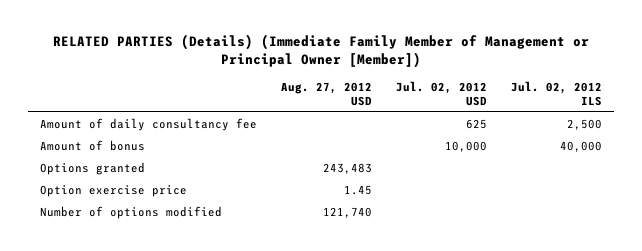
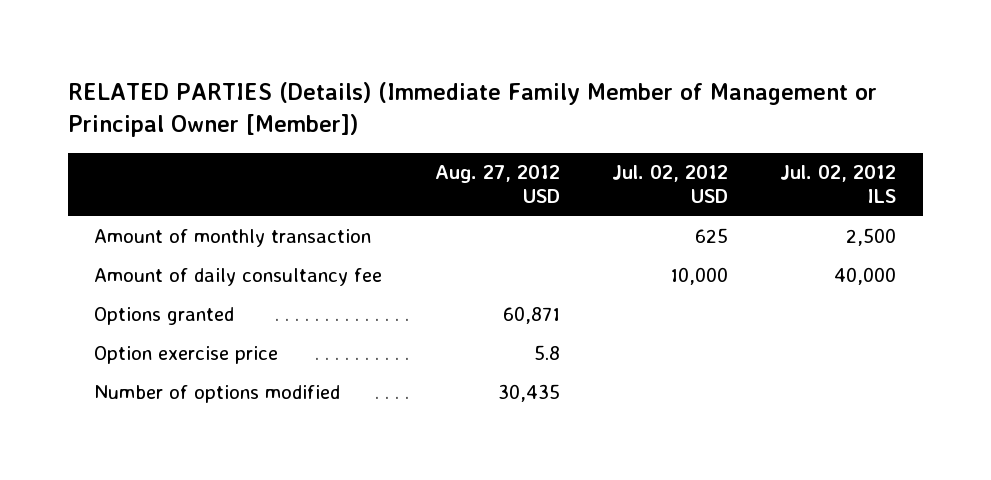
[39,139,145,151] Amount of bonus -> none
none -> [94,229,372,248] Amount of monthly transaction
[466,118,488,129] 625 -> [670,267,729,286] 10,000
[567,118,603,130] 2,500 -> [834,267,897,286] 40,000
[322,162,372,174] 243,483 -> [502,306,560,325] 60,871
[343,184,372,195] 1.45 -> [533,345,560,361] 5.8
[322,206,372,218] 121,740 -> [497,384,560,403] 30,435

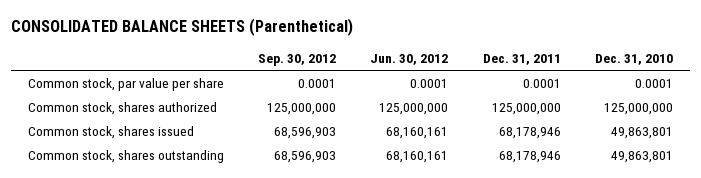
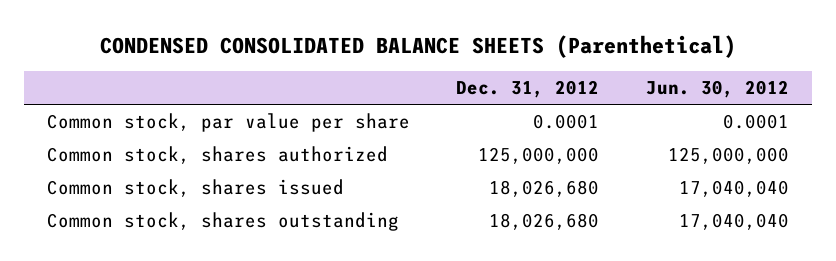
[11,18,354,37] CONSOLIDATED BALANCE SHEETS (Parenthetical) -> [99,34,736,58] CONDENSED CONSOLIDATED BALANCE SHEETS (Parenthetical)
[258,53,337,66] Sep. 30, 2012 -> none
[482,53,561,65] Dec. 31, 2011 -> none
[594,53,673,65] Dec. 31, 2010 -> none
none -> [456,80,600,99] Dec. 31, 2012
[386,126,449,139] 68,160,161 -> [678,180,789,198] 17,040,040
[386,150,449,163] 68,160,161 -> [678,213,789,231] 17,040,040

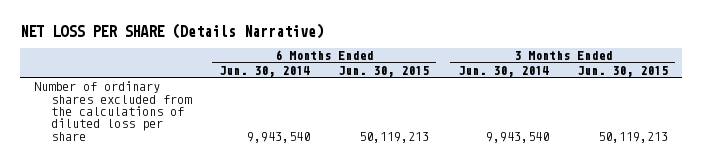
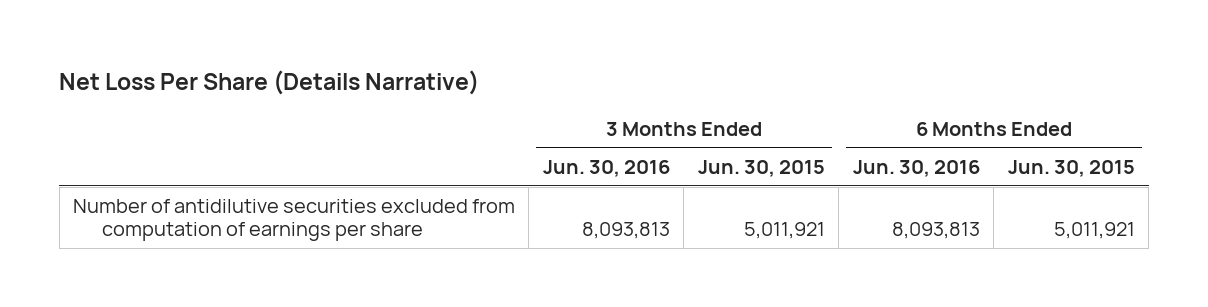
[20,22,325,39] NET LOSS PER SHARE (Details Narrative) -> [59,69,480,95] Net Loss Per Share (Details Narrative)
[219,66,311,78] Jun. 30, 2014 -> none
[457,66,549,78] Jun. 30, 2014 -> none
none -> [542,159,670,177] Jun. 30, 2016
none -> [852,159,980,177] Jun. 30, 2016
[34,81,192,141] Number of ordinary shares excluded from the calculations of diluted loss per share -> [72,199,515,242] Number of antidilutive securities excluded from computation of earnings per share
[359,131,430,143] 50,119,213 -> [1053,222,1135,240] 5,011,921
[597,131,668,143] 50,119,213 -> [743,222,825,240] 5,011,921

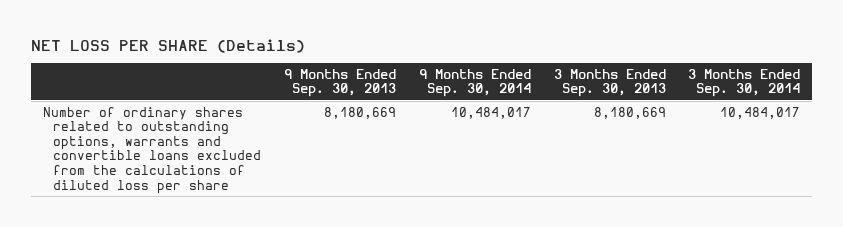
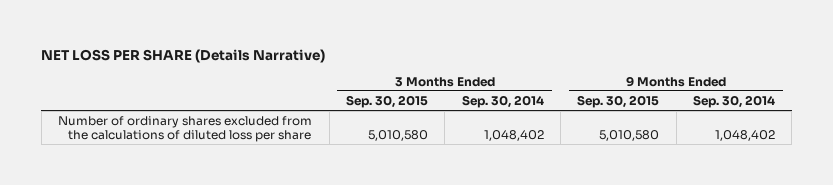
[31,38,306,53] NET LOSS PER SHARE (Details) -> [41,48,326,63] NET LOSS PER SHARE (Details Narrative)
[283,68,396,98] 9 Months Ended Sep. 30, 2013 -> none
[553,68,666,98] 3 Months Ended Sep. 30, 2013 -> none
none -> [345,94,428,108] Sep. 30, 2015
none -> [577,94,660,108] Sep. 30, 2015
[42,106,261,194] Number of ordinary shares related to outstanding options, warrants and convertible loans excluded from the calculations of diluted loss per share -> [58,115,313,142] Number of ordinary shares excluded from the calculations of diluted loss per share
[450,106,531,119] 10,484,017 -> [715,129,776,141] 1,048,402
[720,106,801,119] 10,484,017 -> [483,129,544,141] 1,048,402

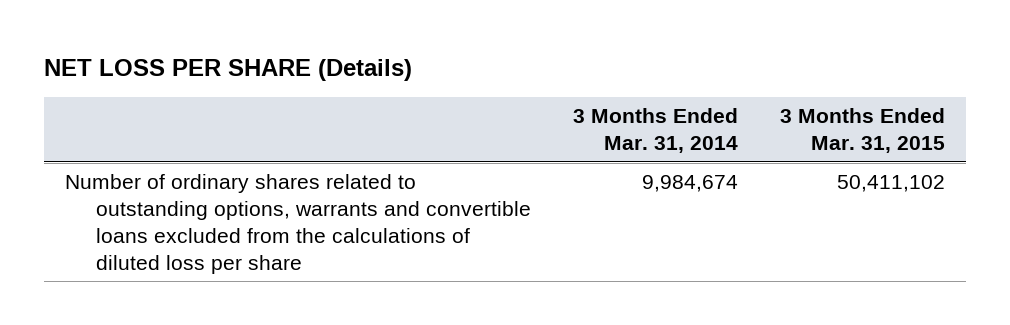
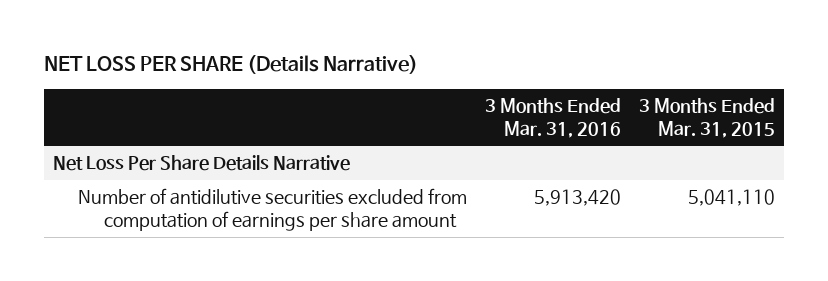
[43,59,412,82] NET LOSS PER SHARE (Details) -> [44,55,419,75] NET LOSS PER SHARE (Details Narrative)
[572,108,738,154] 3 Months Ended Mar. 31, 2014 -> none
none -> [484,97,621,138] 3 Months Ended Mar. 31, 2016
none -> [52,155,350,172] Net Loss Per Share Details Narrative
[64,174,531,274] Number of ordinary shares related to outstanding options, warrants and convertible loans excluded from the calculations of diluted loss per share -> [78,188,468,231] Number of antidilutive securities excluded from computation of earnings per share amount
[837,175,946,193] 50,411,102 -> [687,189,775,207] 5,041,110

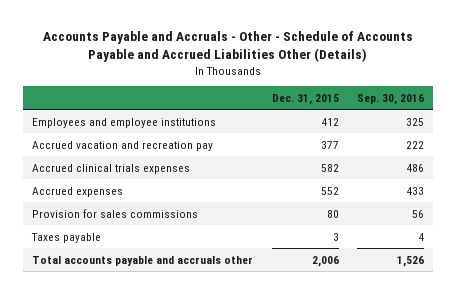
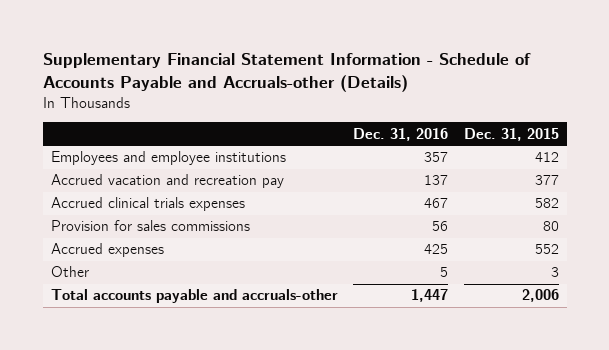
[43,31,414,63] Accounts Payable and Accruals - Other - Schedule of Accounts Payable and Accrued Liabilities Other (Details) -> [42,53,531,92] Supplementary Financial Statement Information - Schedule of Accounts Payable and Accruals-other (Details)
[356,93,424,105] Sep. 30, 2016 -> none
none -> [353,127,449,141] Dec. 31, 2016
[32,186,124,197] Accrued expenses -> [50,243,164,258] Accrued expenses
[31,232,102,243] Taxes payable -> [50,266,89,278] Other
[32,255,254,266] Total accounts payable and accruals other -> [50,289,338,304] Total accounts payable and accruals-other

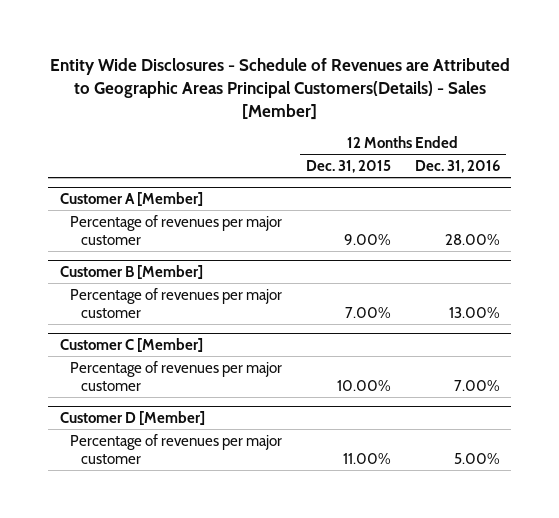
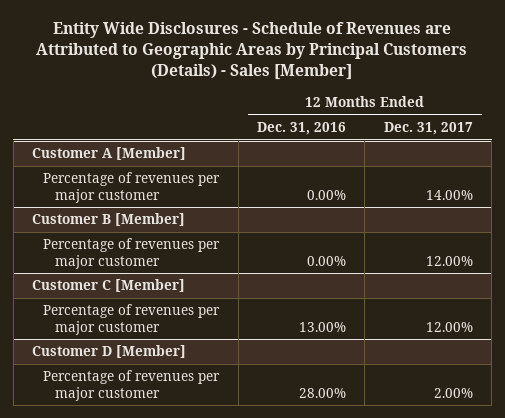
[49,57,510,120] Entity Wide Disclosures - Schedule of Revenues are Attributed to Geographic Areas Principal Customers(Details) - Sales [Member] -> [36,21,468,80] Entity Wide Disclosures - Schedule of Revenues are Attributed to Geographic Areas by Principal Customers (Details) - Sales [Member]
[305,159,391,173] Dec. 31, 2015 -> none
none -> [383,122,473,136] Dec. 31, 2017
[444,233,500,245] 28.00% -> [306,189,346,200] 0.00%
[448,306,500,318] 13.00% -> [306,255,346,266] 0.00%
[453,379,500,391] 7.00% -> [298,321,346,332] 13.00%
[453,452,500,464] 5.00% -> [298,387,346,398] 28.00%

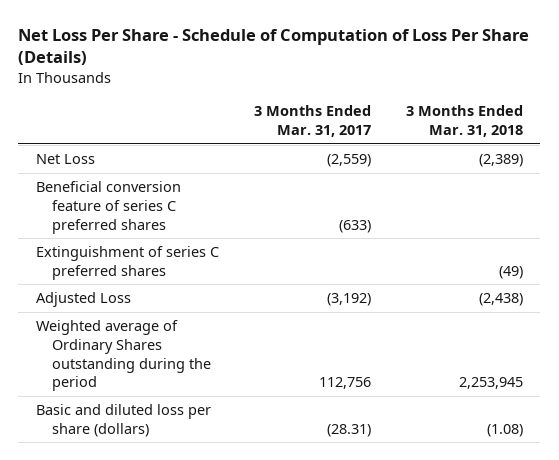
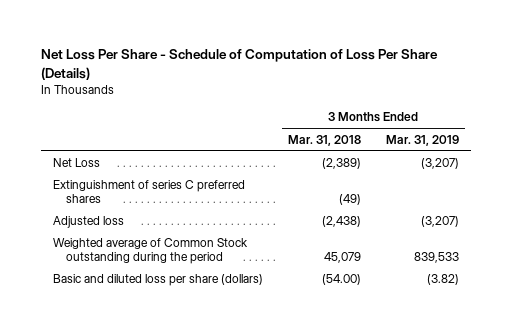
[253,105,371,138] 3 Months Ended Mar. 31, 2017 -> none
none -> [385,134,459,146] Mar. 31, 2019
[35,180,181,234] Beneficial conversion feature of series C preferred shares -> none
[35,291,131,307] Adjusted Loss -> [53,215,125,228] Adjusted loss
[35,319,212,392] Weighted average of Ordinary Shares outstanding during the period -> [53,237,249,264] Weighted average of Common Stock outstanding during the period
[458,377,523,390] 2,253,945 -> [323,251,361,263] 45,079
[486,423,523,437] (1.08) -> [321,273,361,285] (54.00)

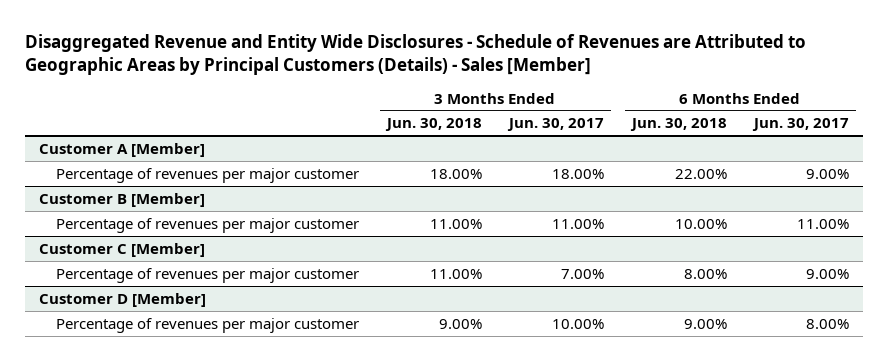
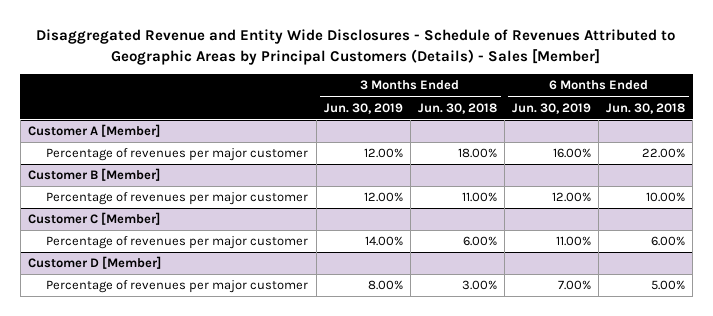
[24,33,806,75] Disaggregated Revenue and Entity Wide Disclosures - Schedule of Revenues are Attributed to Geographic Areas by Principal Customers (Details) - Sales [Member] -> [36,29,676,65] Disaggregated Revenue and Entity Wide Disclosures - Schedule of Revenues Attributed to Geographic Areas by Principal Customers (Details) - Sales [Member]
[507,118,605,132] Jun. 30, 2017 -> none
[751,118,849,132] Jun. 30, 2017 -> none
none -> [323,102,403,114] Jun. 30, 2019
none -> [512,102,592,114] Jun. 30, 2019
[429,268,482,279] 11.00% -> [462,236,497,247] 6.00%
[683,268,727,279] 8.00% -> [651,236,686,247] 6.00%
[438,318,482,329] 9.00% -> [461,280,497,291] 3.00%
[683,318,727,329] 9.00% -> [651,280,686,291] 5.00%

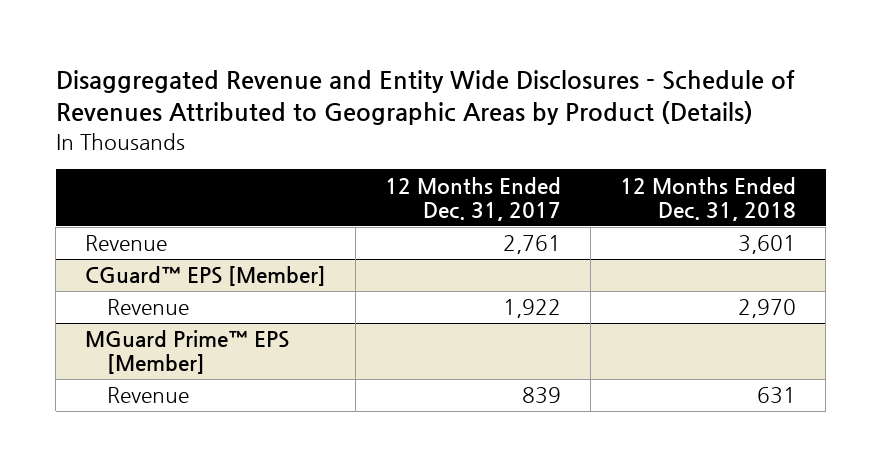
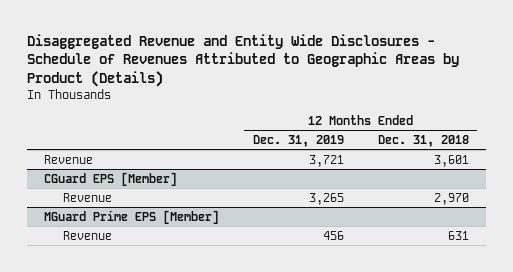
[385,176,562,221] 12 Months Ended Dec. 31, 2017 -> none
none -> [252,134,344,147] Dec. 31, 2019
[85,266,327,287] CGuard™ EPS [Member] -> [43,171,177,186] CGuard EPS [Member]
[85,330,290,375] MGuard Prime™ EPS [Member] -> [43,209,219,224] MGuard Prime EPS [Member]

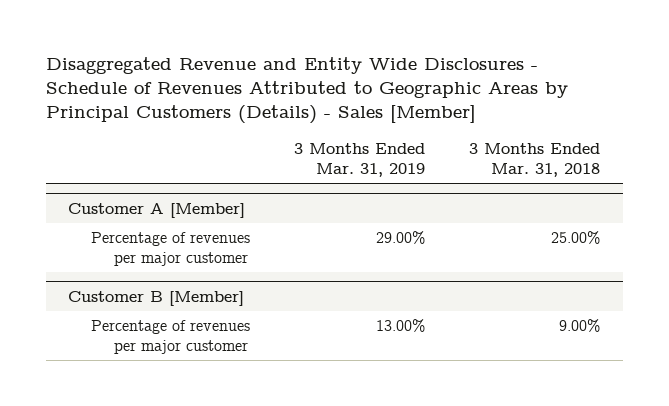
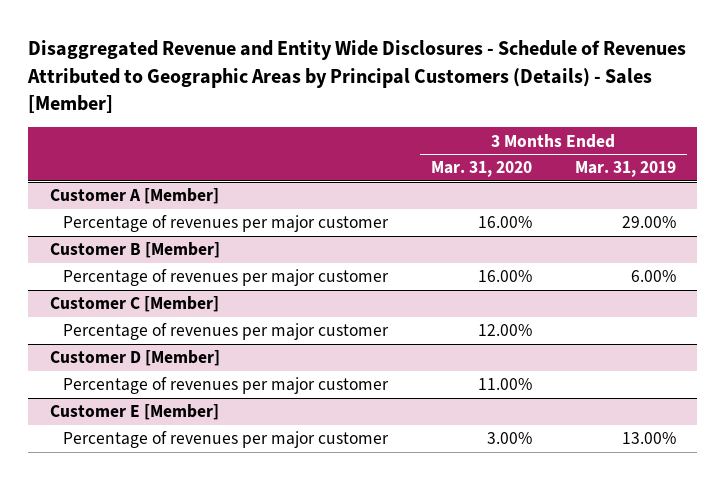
[469,142,601,177] 3 Months Ended Mar. 31, 2018 -> none
none -> [430,161,532,178] Mar. 31, 2020
none -> [62,269,389,287] Percentage of revenues per major customer
none -> [49,296,219,313] Customer C [Member]
none -> [62,323,389,341] Percentage of revenues per major customer
none -> [49,350,220,367] Customer D [Member]
none -> [62,377,389,395] Percentage of revenues per major customer
none -> [49,404,219,421] Customer E [Member]

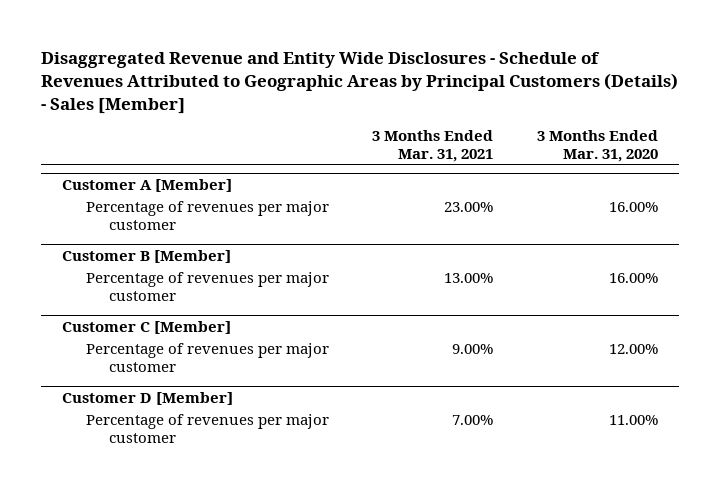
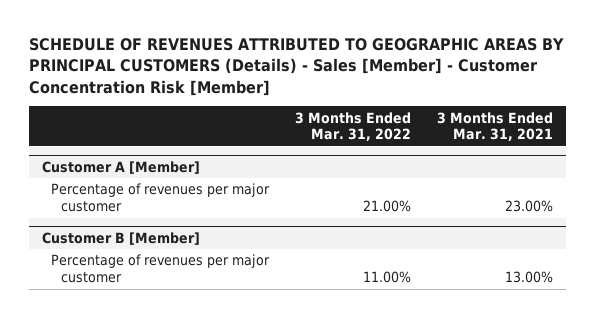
[40,51,678,114] Disaggregated Revenue and Entity Wide Disclosures - Schedule of Revenues Attributed to Geographic Areas by Principal Customers (Details) - Sales [Member] -> [28,38,564,96] SCHEDULE OF REVENUES ATTRIBUTED TO GEOGRAPHIC AREAS BY PRINCIPAL CUSTOMERS (Details) - Sales [Member] - Customer Concentration Risk [Member]
[536,130,658,162] 3 Months Ended Mar. 31, 2020 -> none
none -> [295,111,412,142] 3 Months Ended Mar. 31, 2022
[62,321,232,335] Customer C [Member] -> none
[85,343,329,373] Percentage of revenues per major customer -> none
[62,392,234,406] Customer D [Member] -> none
[85,414,329,444] Percentage of revenues per major customer -> none

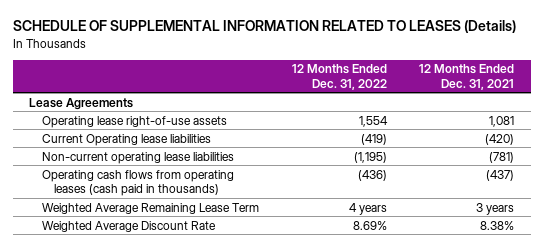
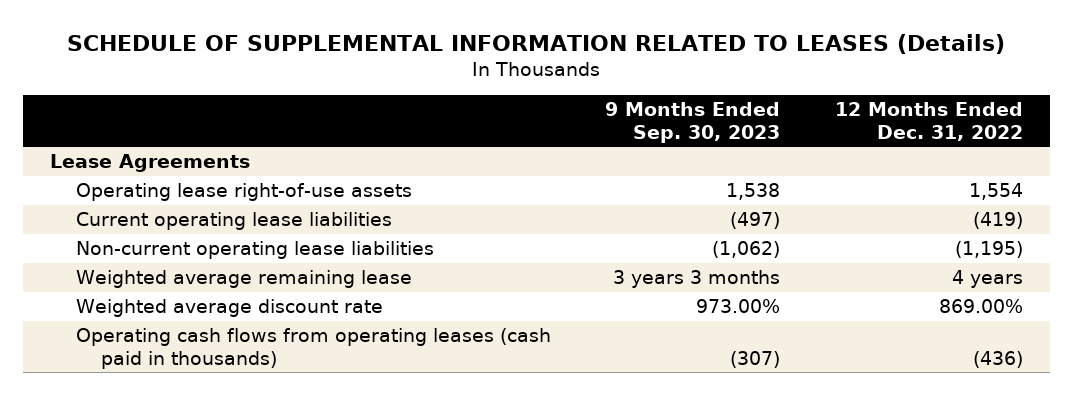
[419,64,515,90] 12 Months Ended Dec. 31, 2021 -> none
none -> [605,102,781,143] 9 Months Ended Sep. 30, 2023
[41,133,211,146] Current Operating lease liabilities -> [75,212,392,231] Current operating lease liabilities
none -> [75,270,412,289] Weighted average remaining lease
none -> [75,299,383,318] Weighted average discount rate
[41,202,259,214] Weighted Average Remaining Lease Term -> none
[41,220,216,232] Weighted Average Discount Rate -> none

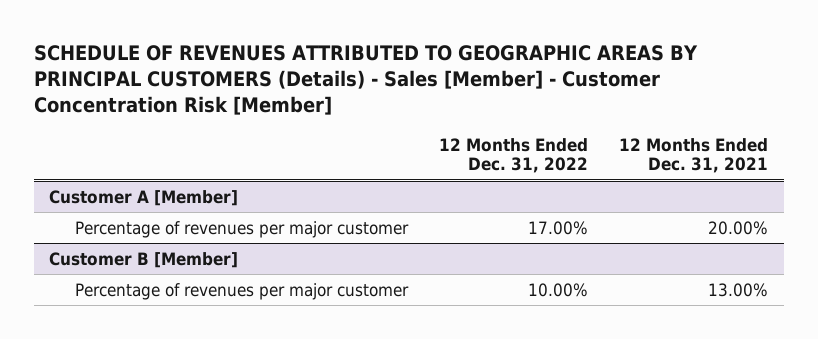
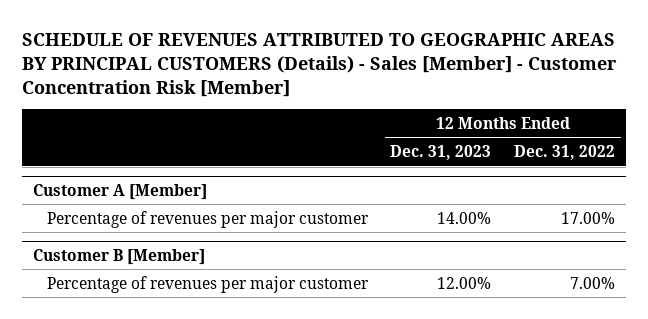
[619,137,769,174] 12 Months Ended Dec. 31, 2021 -> none
none -> [390,145,492,161] Dec. 31, 2023
[527,282,588,297] 10.00% -> [569,276,615,289] 7.00%

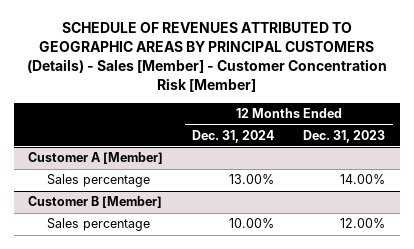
[513,145,615,161] Dec. 31, 2022 -> none
none -> [192,129,275,143] Dec. 31, 2024
[47,210,370,228] Percentage of revenues per major customer -> [47,174,151,188] Sales percentage
[47,275,370,293] Percentage of revenues per major customer -> [47,218,151,232] Sales percentage

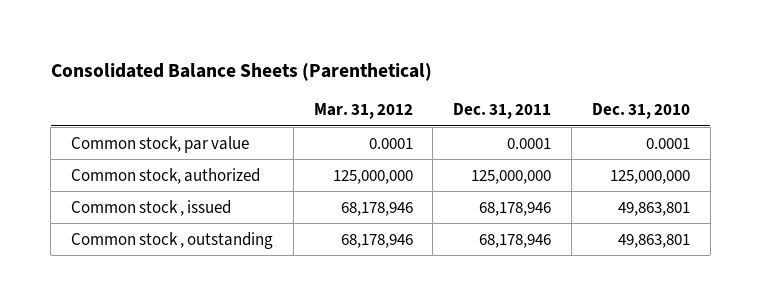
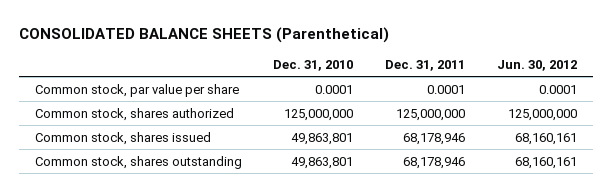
[50,62,432,81] Consolidated Balance Sheets (Parenthetical) -> [18,27,389,44] CONSOLIDATED BALANCE SHEETS (Parenthetical)
[313,103,413,120] Mar. 31, 2012 -> none
none -> [496,59,577,71] Jun. 30, 2012
[70,135,249,153] Common stock, par value -> [34,83,239,97] Common stock, par value per share
[70,167,260,184] Common stock, authorized -> [34,107,234,121] Common stock, shares authorized
[70,199,231,216] Common stock , issued -> [34,131,211,145] Common stock, shares issued
[70,231,273,249] Common stock , outstanding -> [34,155,242,169] Common stock, shares outstanding

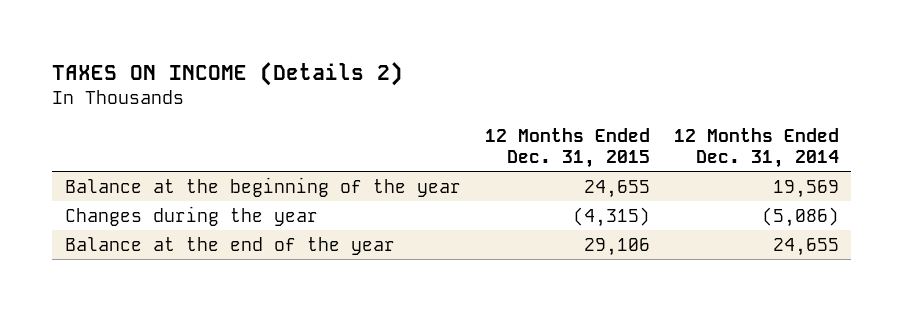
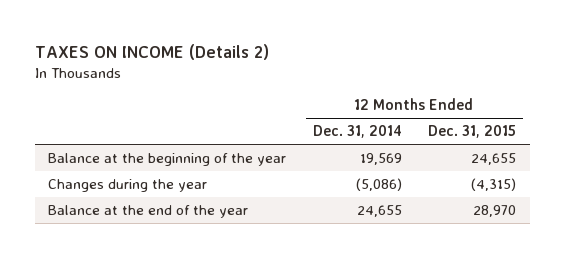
[583,237,650,256] 29,106 -> [473,205,517,218] 28,970

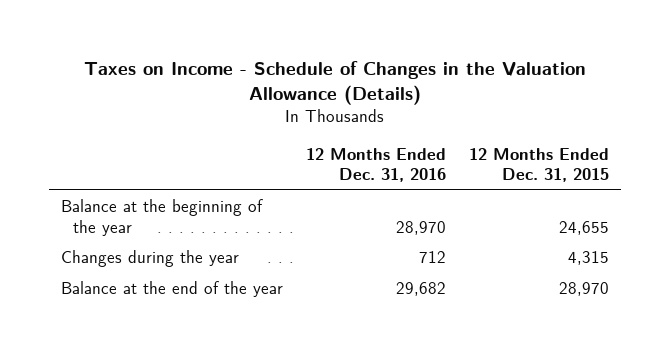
[34,43,269,60] TAXES ON INCOME (Details 2) -> [84,60,587,106] Taxes on Income - Schedule of Changes in the Valuation Allowance (Details)
[312,125,402,139] Dec. 31, 2014 -> none
none -> [306,147,447,183] 12 Months Ended Dec. 31, 2016
[471,178,517,192] (4,315) -> [568,251,610,266] 4,315

